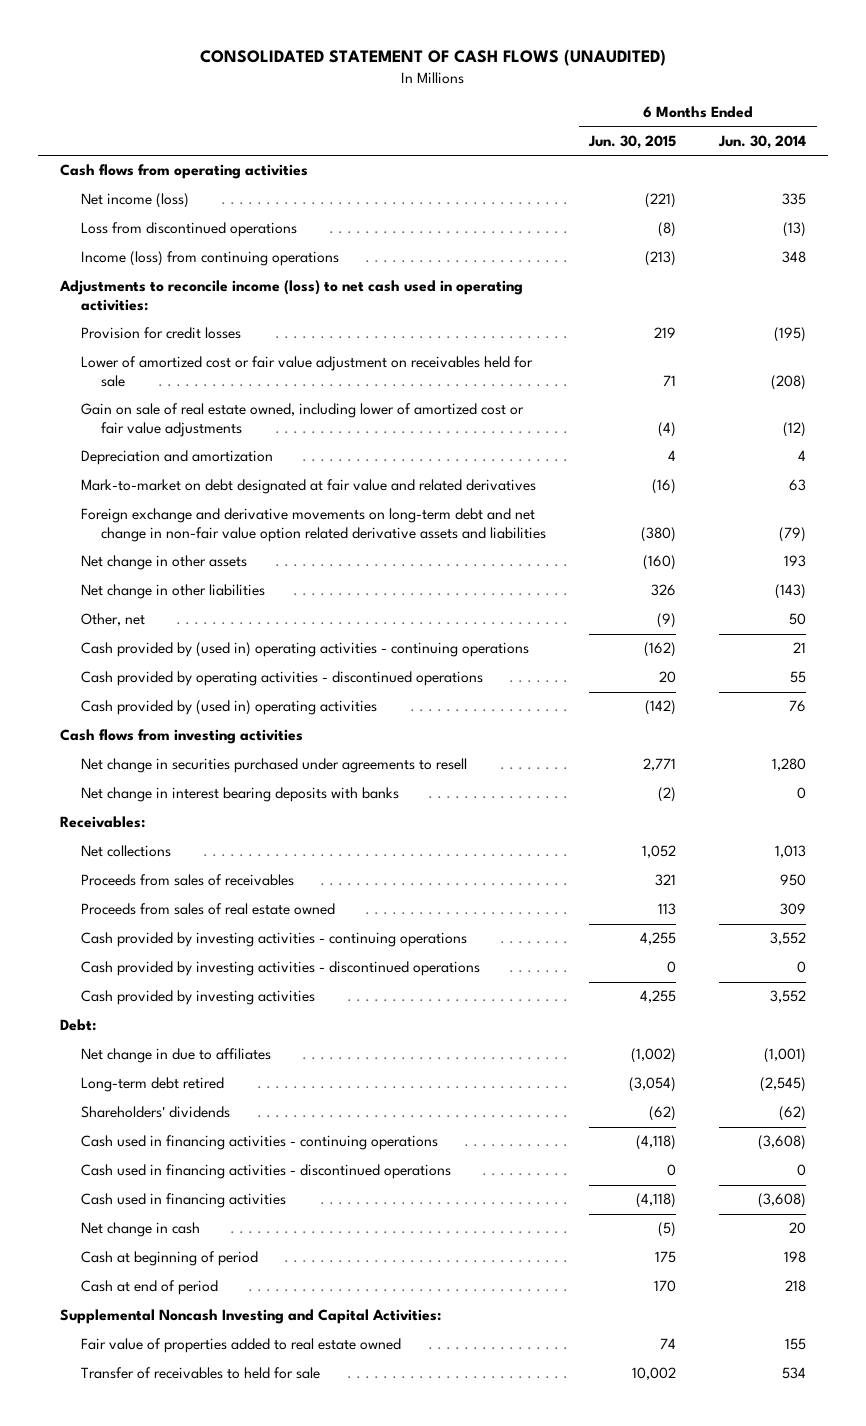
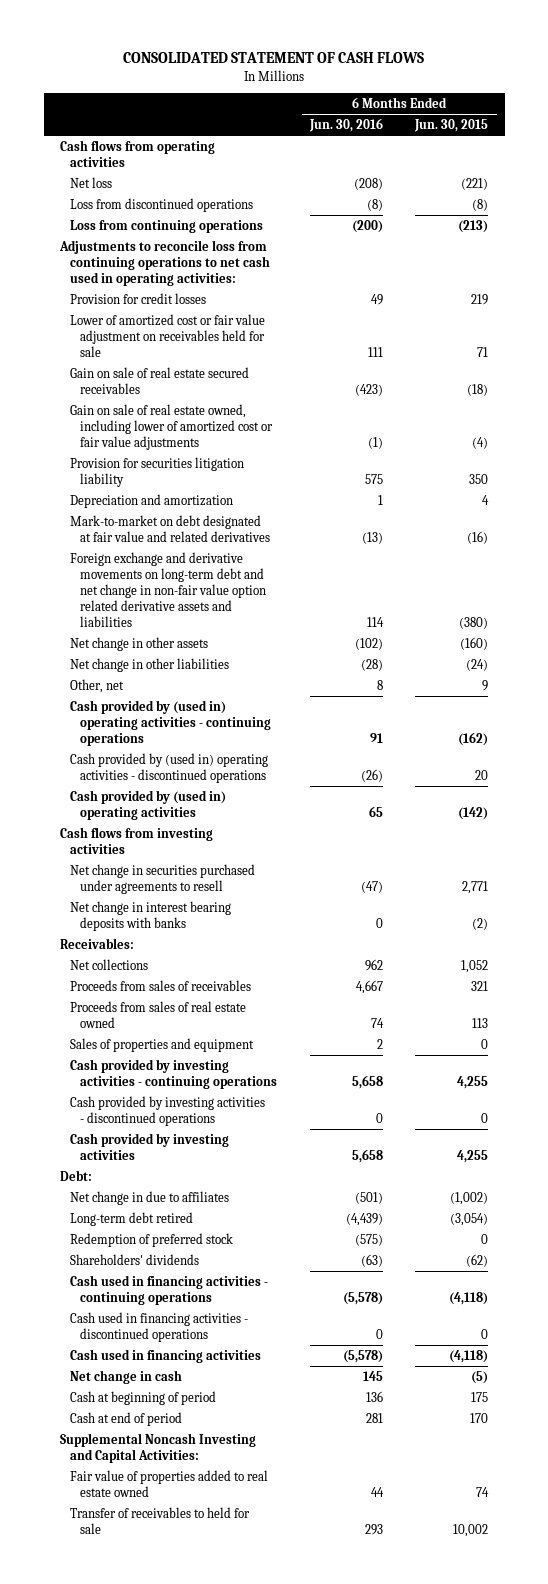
[200,49,667,67] CONSOLIDATED STATEMENT OF CASH FLOWS (UNAUDITED) -> [123,52,425,64] CONSOLIDATED STATEMENT OF CASH FLOWS
[718,134,807,149] Jun. 30, 2014 -> none
none -> [308,118,383,133] Jun. 30, 2016
[80,193,189,209] Net income (loss) -> [70,176,113,188] Net loss
[80,251,339,267] Income (loss) from continuing operations -> [70,219,264,233] Loss from continuing operations
[58,280,523,311] Adjustments to reconcile income (loss) to net cash used in operating activities: -> [59,239,271,286] Adjustments to reconcile loss from continuing operations to net cash used in operating activities:
none -> [70,366,250,394] Gain on sale of real estate secured receivables
none -> [70,456,245,487] Provision for securities litigation liability
[651,584,677,597] 326 -> [466,658,489,671] (24)
[657,613,677,629] (9) -> [482,679,489,691] 9
[80,671,483,687] Cash provided by operating activities - discontinued operations -> [70,752,269,783] Cash provided by (used in) operating activities - discontinued operations
none -> [70,1037,255,1052] Sales of properties and equipment
none -> [70,1232,234,1247] Redemption of preferred stock

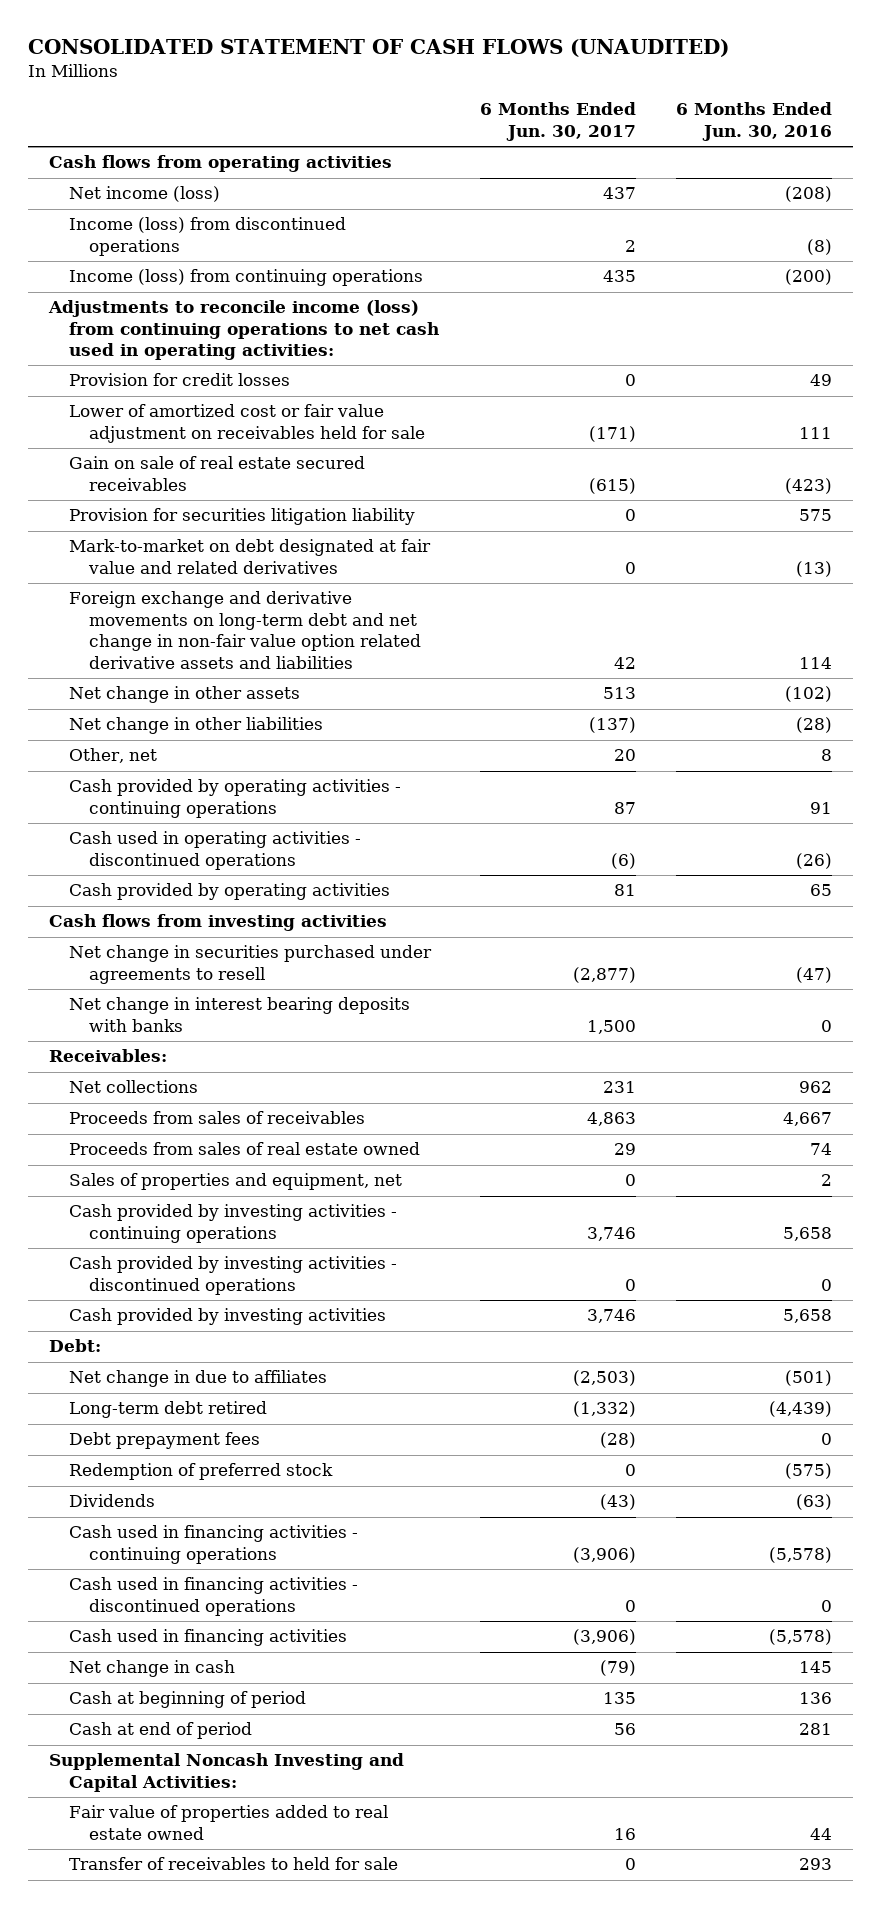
[123,52,425,64] CONSOLIDATED STATEMENT OF CASH FLOWS -> [28,39,730,58] CONSOLIDATED STATEMENT OF CASH FLOWS (UNAUDITED)
[414,119,489,133] Jun. 30, 2015 -> none
none -> [479,102,636,141] 6 Months Ended Jun. 30, 2017
[70,176,113,188] Net loss -> [68,186,220,203] Net income (loss)
[70,197,254,212] Loss from discontinued operations -> [68,217,346,256] Income (loss) from discontinued operations
[70,219,264,233] Loss from continuing operations -> [68,269,423,287] Income (loss) from continuing operations
[59,239,271,286] Adjustments to reconcile loss from continuing operations to net cash used in operating activities: -> [47,300,439,361] Adjustments to reconcile income (loss) from continuing operations to net cash used in operating activities:
[70,403,274,450] Gain on sale of real estate owned, including lower of amortized cost or fair value adjustments -> none
[70,493,234,508] Depreciation and amortization -> none
[70,699,272,746] Cash provided by (used in) operating activities - continuing operations -> [68,779,401,818] Cash provided by operating activities - continuing operations
[70,752,269,783] Cash provided by (used in) operating activities - discontinued operations -> [68,831,361,870] Cash used in operating activities - discontinued operations
[70,789,227,820] Cash provided by (used in) operating activities -> [68,883,390,901] Cash provided by operating activities
[70,1037,255,1052] Sales of properties and equipment -> [68,1173,402,1191] Sales of properties and equipment, net
none -> [68,1432,260,1450] Debt prepayment fees
[70,1253,200,1265] Shareholders' dividends -> [68,1494,155,1508] Dividends

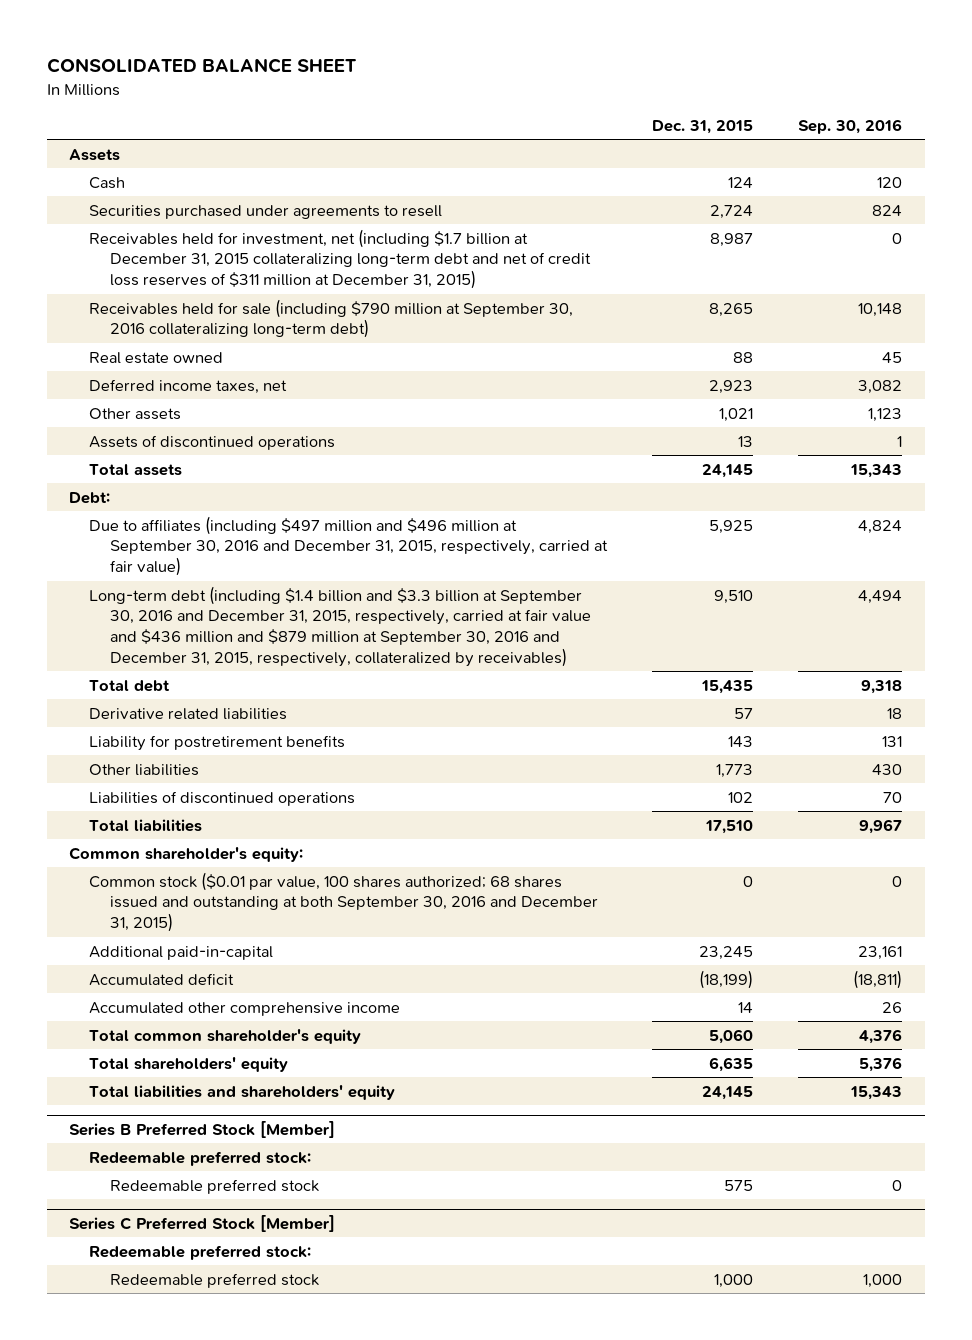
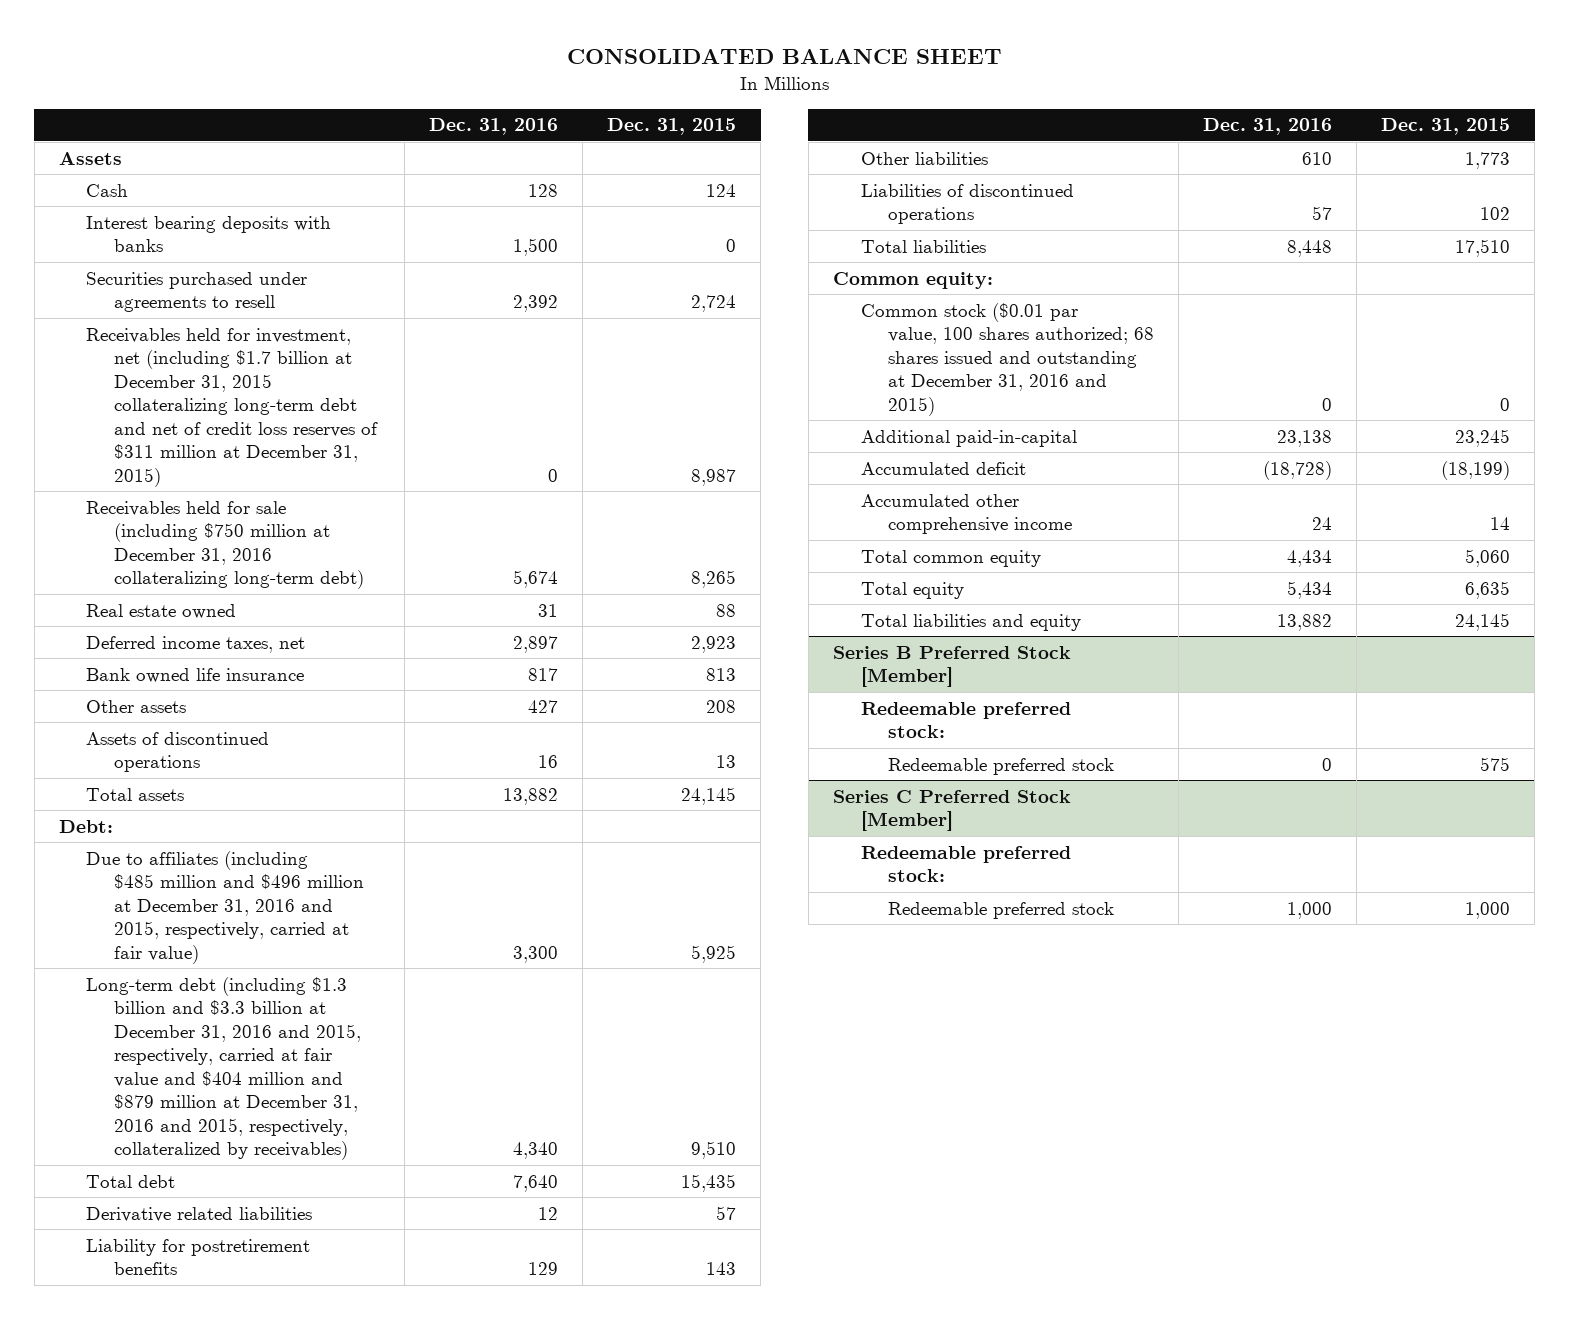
[798,119,903,135] Sep. 30, 2016 -> none
none -> [428,118,558,136] Dec. 31, 2016
none -> [86,215,332,253] Interest bearing deposits with banks
[89,298,574,339] Receivables held for sale (including $790 million at September 30, 2016 collateralizing long-term debt) -> [86,500,364,590] Receivables held for sale (including $750 million at December 31, 2016 collateralizing long-term debt)
none -> [86,667,305,683] Bank owned life insurance
[718,407,753,422] 1,021 -> [706,699,737,713] 208
[89,515,608,577] Due to affiliates (including $497 million and $496 million at September 30, 2016 and December 31, 2015, respectively, carried at fair value) -> [86,850,364,964] Due to affiliates (including $485 million and $496 million at December 31, 2016 and 2015, respectively, carried at fair value)
[89,585,591,668] Long-term debt (including $1.4 billion and $3.3 billion at September 30, 2016 and December 31, 2015, respectively, carried at fair value and $436 million and $879 million at September 30, 2016 and December 31, 2015, respectively, collateralized by receivables) -> [86,976,361,1161] Long-term debt (including $1.3 billion and $3.3 billion at December 31, 2016 and 2015, respectively, carried at fair value and $404 million and $879 million at December 31, 2016 and 2015, respectively, collateralized by receivables)
[69,846,304,862] Common shareholder's equity: -> [833,271,994,289] Common equity:
[89,871,598,933] Common stock ($0.01 par value, 100 shares authorized; 68 shares issued and outstanding at both September 30, 2016 and December 31, 2015) -> [860,302,1155,416] Common stock ($0.01 par value, 100 shares authorized; 68 shares issued and outstanding at December 31, 2016 and 2015)
[89,1028,362,1044] Total common shareholder's equity -> [860,549,1041,567] Total common equity
[89,1056,289,1072] Total shareholders' equity -> [860,581,964,599] Total equity
[89,1084,396,1100] Total liabilities and shareholders' equity -> [860,613,1081,631] Total liabilities and equity

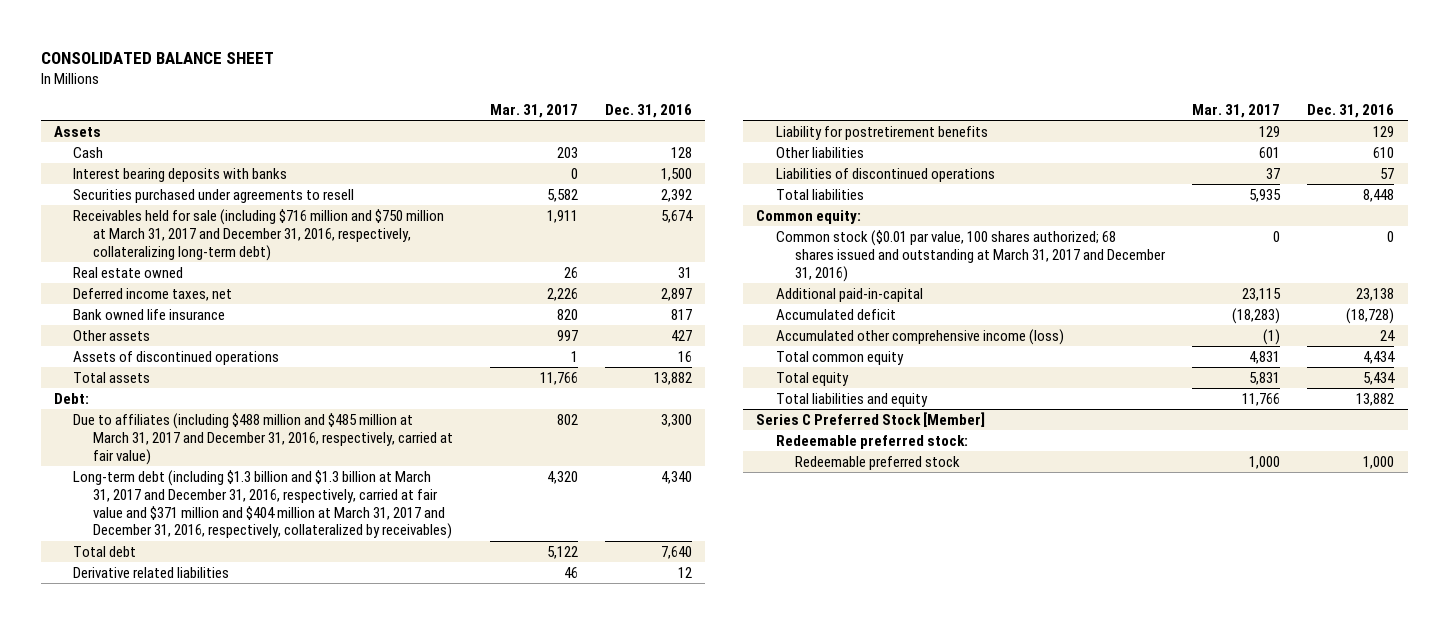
[607,118,737,136] Dec. 31, 2015 -> none
none -> [489,104,578,119] Mar. 31, 2017
[86,327,378,487] Receivables held for investment, net (including $1.7 billion at December 31, 2015 collateralizing long-term debt and net of credit loss reserves of $311 million at December 31, 2015) -> none
[86,500,364,590] Receivables held for sale (including $750 million at December 31, 2016 collateralizing long-term debt) -> [73,209,445,261] Receivables held for sale (including $716 million and $750 million at March 31, 2017 and December 31, 2016, respectively, collateralizing long-term debt)
[86,850,364,964] Due to affiliates (including $485 million and $496 million at December 31, 2016 and 2015, respectively, carried at fair value) -> [73,413,454,465] Due to affiliates (including $488 million and $485 million at March 31, 2017 and December 31, 2016, respectively, carried at fair value)
[86,976,361,1161] Long-term debt (including $1.3 billion and $3.3 billion at December 31, 2016 and 2015, respectively, carried at fair value and $404 million and $879 million at December 31, 2016 and 2015, respectively, collateralized by receivables) -> [73,470,453,540] Long-term debt (including $1.3 billion and $1.3 billion at March 31, 2017 and December 31, 2016, respectively, carried at fair value and $371 million and $404 million at March 31, 2017 and December 31, 2016, respectively, collateralized by receivables)
[860,302,1155,416] Common stock ($0.01 par value, 100 shares authorized; 68 shares issued and outstanding at December 31, 2016 and 2015) -> [775,230,1167,282] Common stock ($0.01 par value, 100 shares authorized; 68 shares issued and outstanding at March 31, 2017 and December 31, 2016)
[860,493,1073,535] Accumulated other comprehensive income -> [775,329,1064,346] Accumulated other comprehensive income (loss)
[833,645,1072,688] Series B Preferred Stock [Member] -> none
[860,701,1071,739] Redeemable preferred stock: -> none
[888,757,1115,775] Redeemable preferred stock -> none

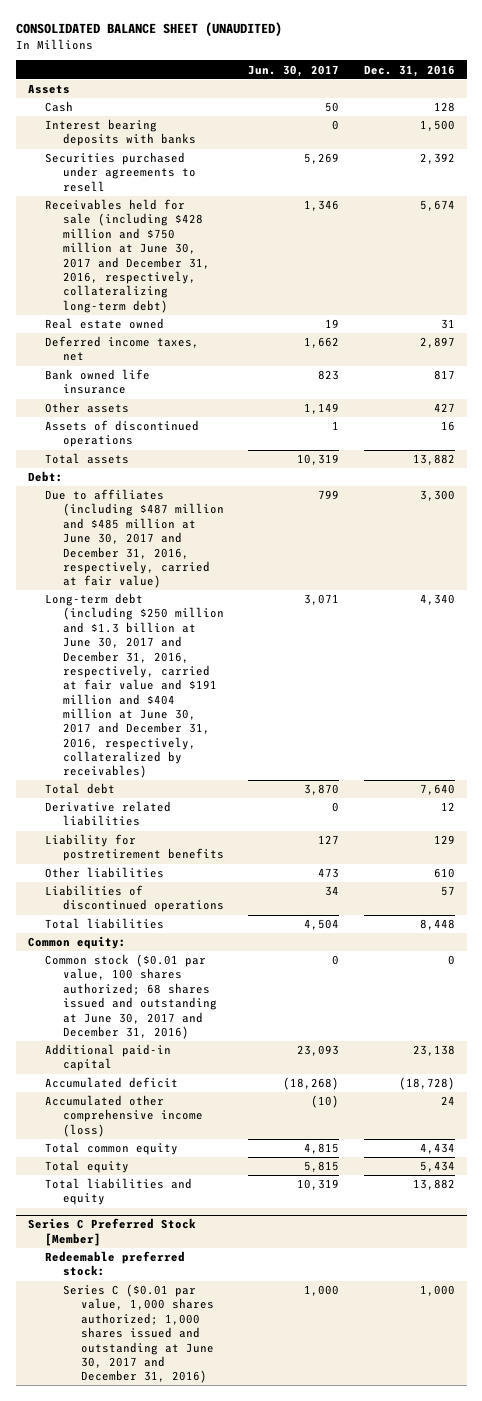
[40,51,274,64] CONSOLIDATED BALANCE SHEET -> [15,22,282,37] CONSOLIDATED BALANCE SHEET (UNAUDITED)
[489,104,578,119] Mar. 31, 2017 -> none
none -> [248,64,340,77] Jun. 30, 2017
[73,209,445,261] Receivables held for sale (including $716 million and $750 million at March 31, 2017 and December 31, 2016, respectively, collateralizing long-term debt) -> [45,199,211,313] Receivables held for sale (including $428 million and $750 million at June 30, 2017 and December 31, 2016, respectively, collateralizing long-term debt)
[73,413,454,465] Due to affiliates (including $488 million and $485 million at March 31, 2017 and December 31, 2016, respectively, carried at fair value) -> [45,489,225,589] Due to affiliates (including $487 million and $485 million at June 30, 2017 and December 31, 2016, respectively, carried at fair value)
[73,470,453,540] Long-term debt (including $1.3 billion and $1.3 billion at March 31, 2017 and December 31, 2016, respectively, carried at fair value and $371 million and $404 million at March 31, 2017 and December 31, 2016, respectively, collateralized by receivables) -> [45,593,225,779] Long-term debt (including $250 million and $1.3 billion at June 30, 2017 and December 31, 2016, respectively, carried at fair value and $191 million and $404 million at June 30, 2017 and December 31, 2016, respectively, collateralized by receivables)
[775,230,1167,282] Common stock ($0.01 par value, 100 shares authorized; 68 shares issued and outstanding at March 31, 2017 and December 31, 2016) -> [45,954,218,1039] Common stock ($0.01 par value, 100 shares authorized; 68 shares issued and outstanding at June 30, 2017 and December 31, 2016)
[775,288,923,303] Additional paid-in-capital -> [45,1044,172,1072] Additional paid-in capital
[795,456,961,471] Redeemable preferred stock -> [63,1284,214,1384] Series C ($0.01 par value, 1,000 shares authorized; 1,000 shares issued and outstanding at June 30, 2017 and December 31, 2016)

